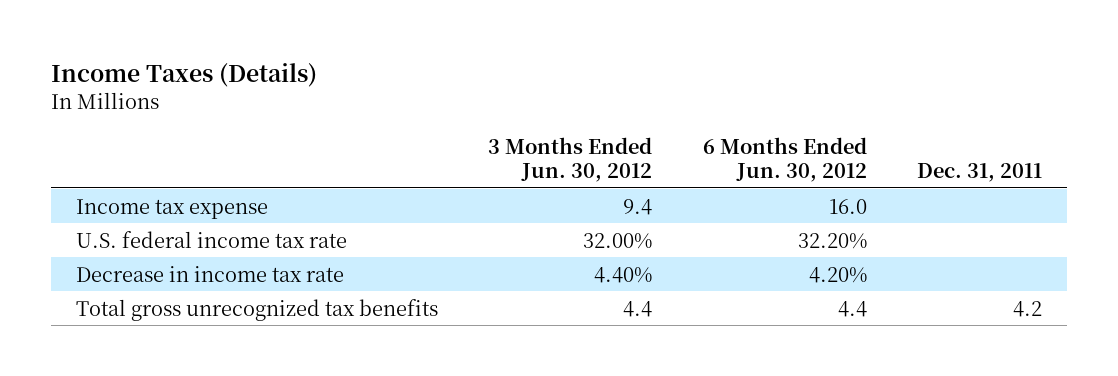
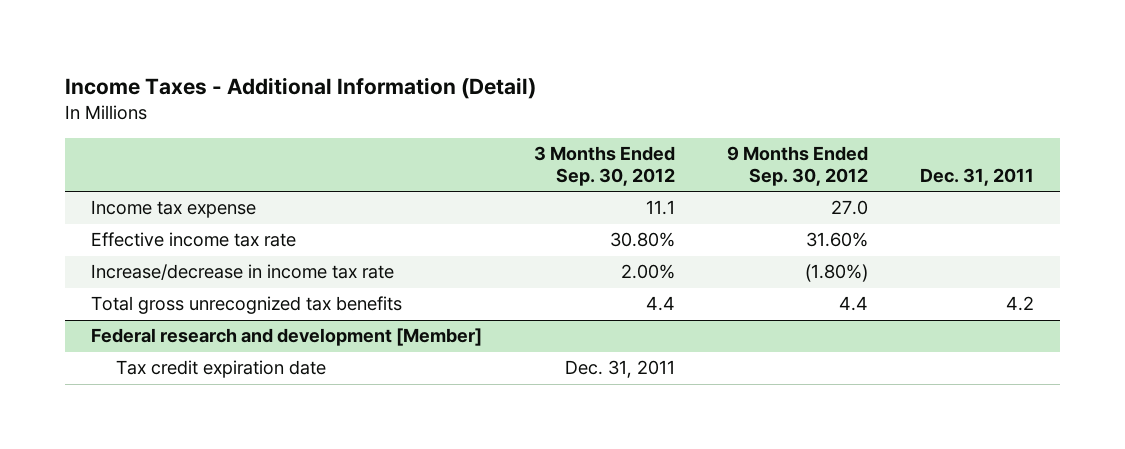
[51,63,318,88] Income Taxes (Details) -> [65,76,537,99] Income Taxes - Additional Information (Detail)
[488,136,653,182] 3 Months Ended Jun. 30, 2012 -> none
[702,136,867,182] 6 Months Ended Jun. 30, 2012 -> none
none -> [533,146,675,187] 3 Months Ended Sep. 30, 2012
none -> [726,146,868,187] 9 Months Ended Sep. 30, 2012
[76,230,348,248] U.S. federal income tax rate -> [91,232,297,248] Effective income tax rate
[76,265,345,282] Decrease in income tax rate -> [91,264,395,281] Increase/decrease in income tax rate
none -> [91,328,483,347] Federal research and development [Member]
none -> [115,360,326,379] Tax credit expiration date

